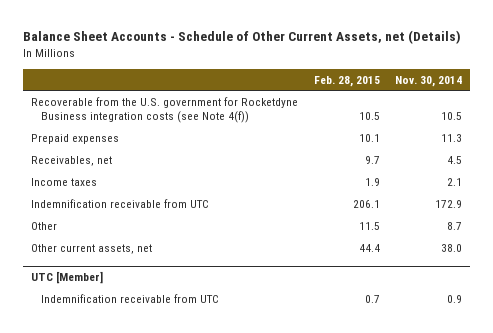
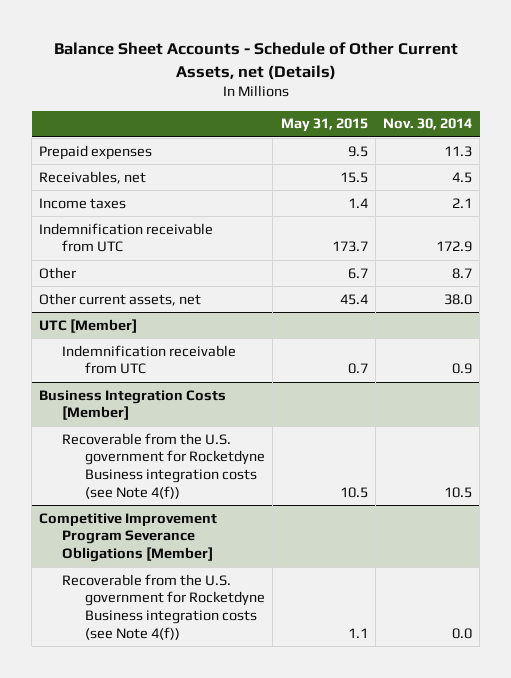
[313,75,380,87] Feb. 28, 2015 -> none
none -> [280,118,368,133] May 31, 2015
[30,96,298,124] Recoverable from the U.S. government for Rocketdyne Business integration costs (see Note 4(f)) -> none
none -> [39,389,227,421] Business Integration Costs [Member]
none -> [62,432,266,499] Recoverable from the U.S. government for Rocketdyne Business integration costs (see Note 4(f))
none -> [39,512,218,563] Competitive Improvement Program Severance Obligations [Member]
none -> [62,573,266,640] Recoverable from the U.S. government for Rocketdyne Business integration costs (see Note 4(f))

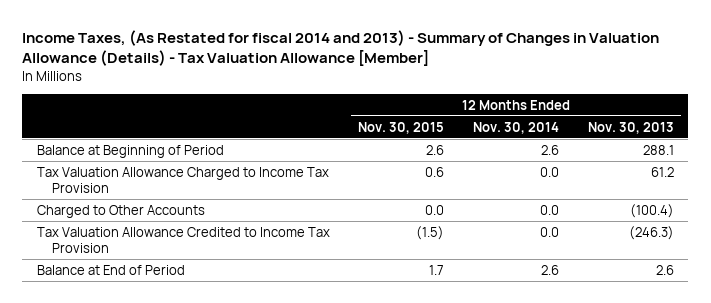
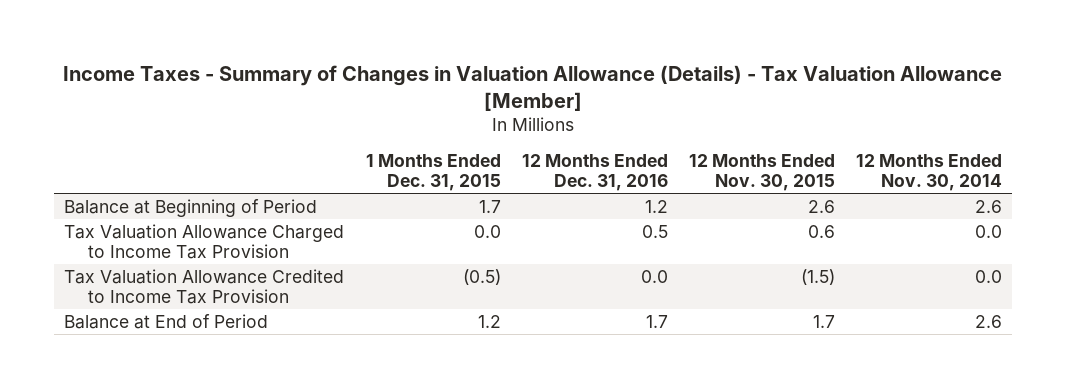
[22,29,660,67] Income Taxes, (As Restated for fiscal 2014 and 2013) - Summary of Changes in Valuation Allowance (Details) - Tax Valuation Allowance [Member] -> [63,64,1003,111] Income Taxes - Summary of Changes in Valuation Allowance (Details) - Tax Valuation Allowance [Member]
[587,121,674,134] Nov. 30, 2013 -> none
none -> [365,153,501,192] 1 Months Ended Dec. 31, 2015
none -> [521,153,668,192] 12 Months Ended Dec. 31, 2016
[36,204,205,218] Charged to Other Accounts -> none

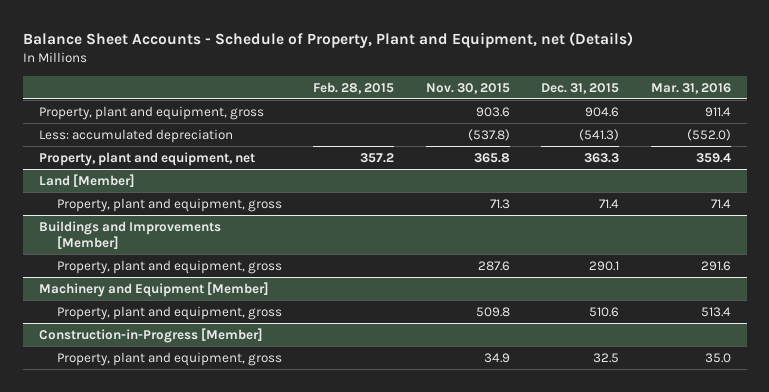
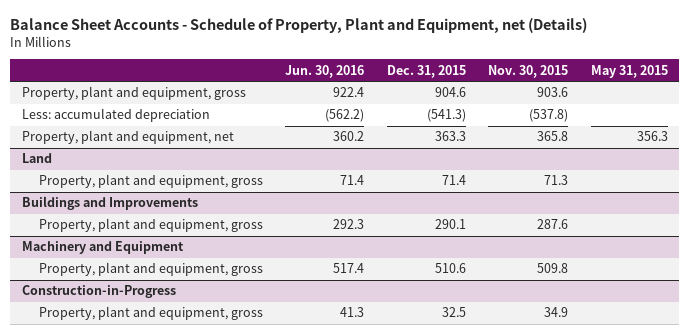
[313,81,395,94] Feb. 28, 2015 -> none
[650,82,731,94] Mar. 31, 2016 -> none
none -> [285,64,365,78] Jun. 30, 2016
none -> [591,64,669,78] May 31, 2015
[38,173,135,187] Land [Member] -> [21,153,52,164] Land
[38,220,221,250] Buildings and Improvements [Member] -> [21,196,198,211] Buildings and Improvements
[38,281,269,297] Machinery and Equipment [Member] -> [21,241,184,255] Machinery and Equipment
[38,327,263,343] Construction-in-Progress [Member] -> [21,285,176,299] Construction-in-Progress

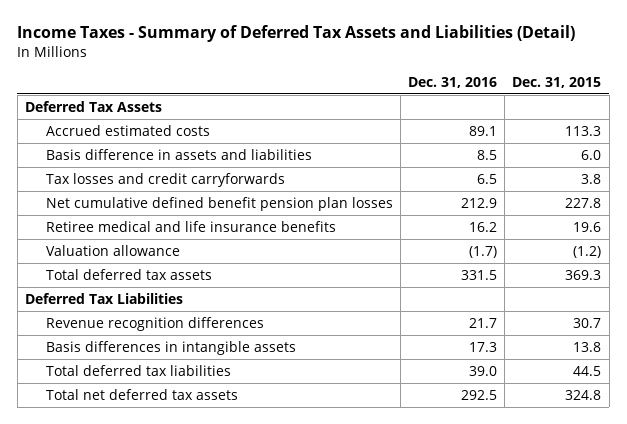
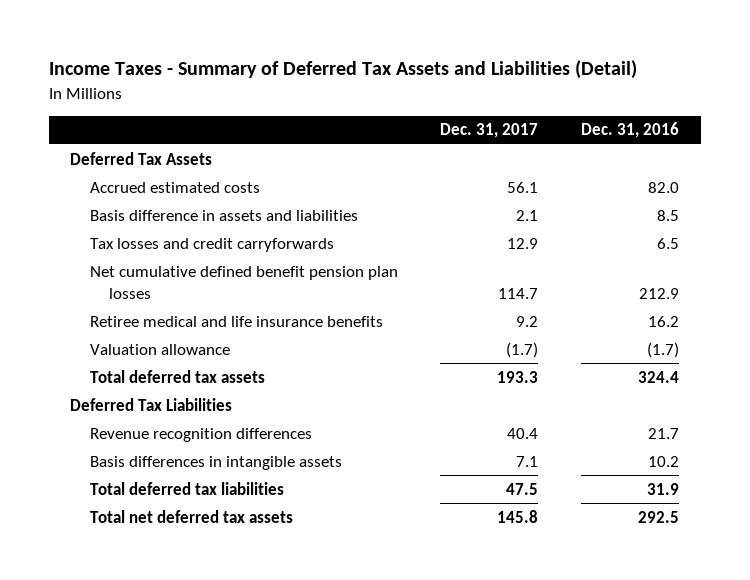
[512,76,602,88] Dec. 31, 2015 -> none
none -> [440,123,539,139] Dec. 31, 2017
[468,125,497,136] 89.1 -> [648,181,680,193] 82.0
[460,269,497,280] 331.5 -> [638,370,680,383] 324.4
[468,341,497,352] 17.3 -> [648,455,680,467] 10.2
[468,365,497,376] 39.0 -> [647,482,680,495] 31.9

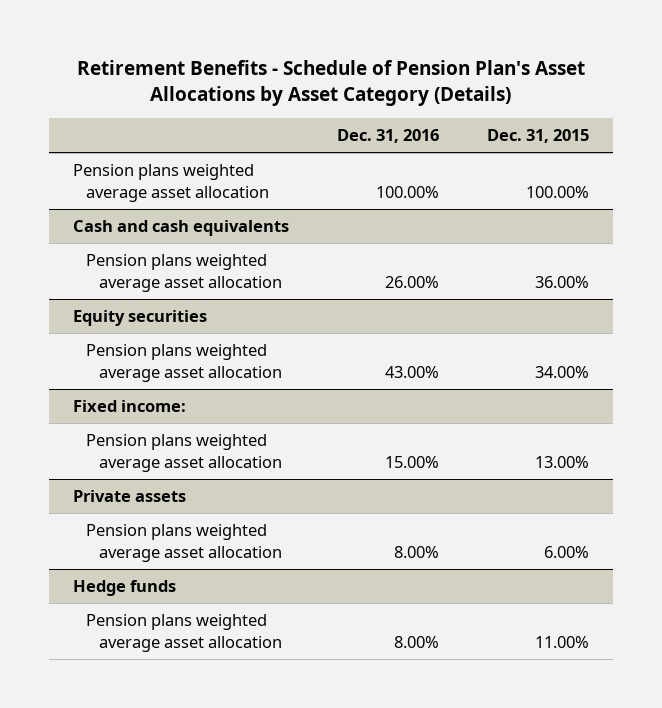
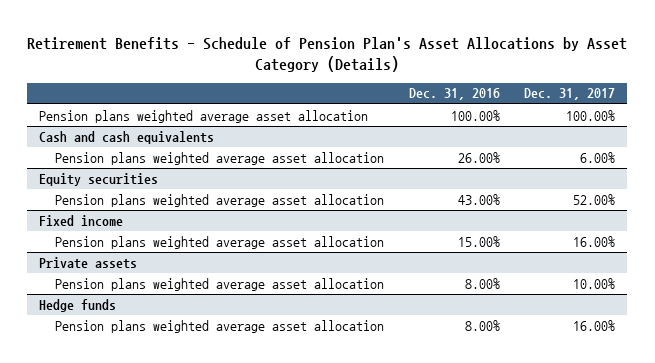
[486,128,589,143] Dec. 31, 2015 -> none
none -> [524,88,616,101] Dec. 31, 2017
[72,400,186,413] Fixed income: -> [39,214,124,226] Fixed income

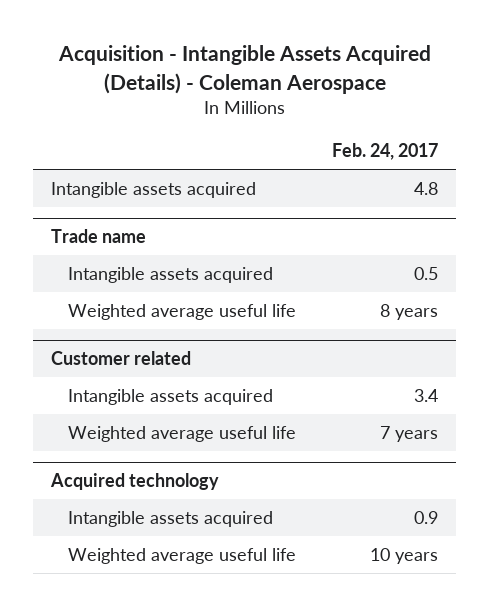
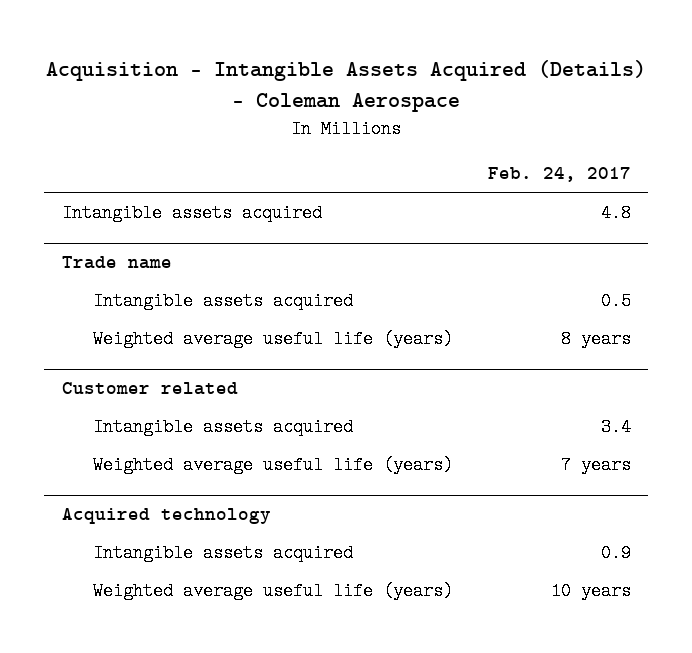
[67,303,296,320] Weighted average useful life -> [93,329,454,348] Weighted average useful life (years)
[67,425,296,442] Weighted average useful life -> [93,455,454,474] Weighted average useful life (years)
[67,547,296,564] Weighted average useful life -> [93,581,454,600] Weighted average useful life (years)

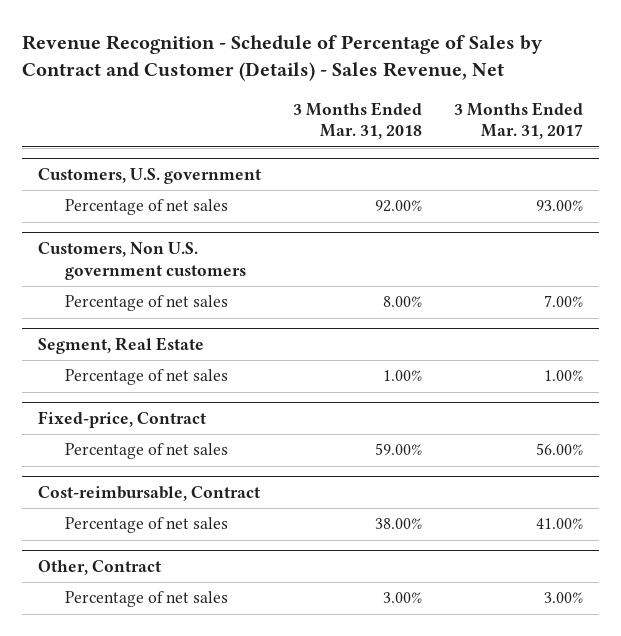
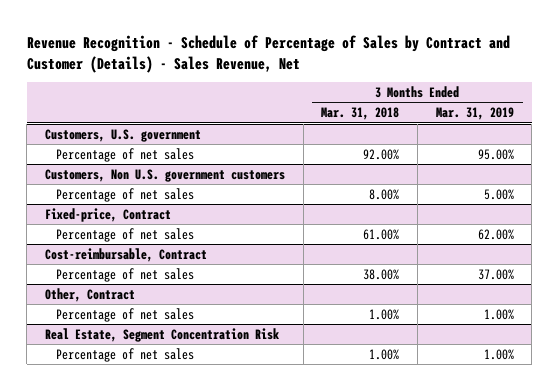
[454,101,584,140] 3 Months Ended Mar. 31, 2017 -> none
none -> [435,107,514,121] Mar. 31, 2019
[38,337,205,355] Segment, Real Estate -> none
[65,369,229,386] Percentage of net sales -> none
[375,443,423,456] 59.00% -> [363,228,400,240] 61.00%
[383,592,423,604] 3.00% -> [369,308,400,320] 1.00%
none -> [44,327,279,342] Real Estate, Segment Concentration Risk
none -> [56,347,195,362] Percentage of net sales

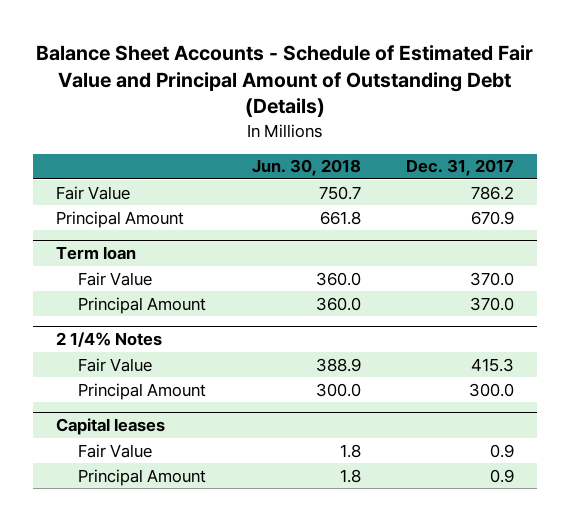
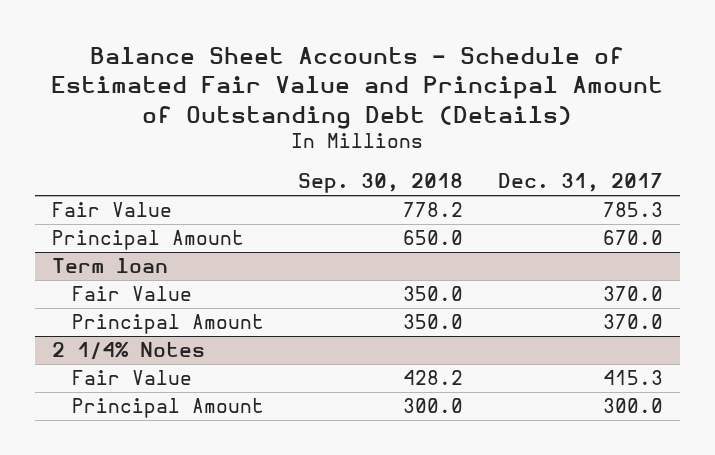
[251,159,361,177] Jun. 30, 2018 -> none
none -> [298,173,464,194] Sep. 30, 2018
[471,185,515,200] 786.2 -> [602,202,663,218] 785.3
[471,210,515,225] 670.9 -> [602,230,663,246] 670.0
[55,418,165,436] Capital leases -> none
[78,443,153,458] Fair Value -> none
[78,468,207,486] Principal Amount -> none

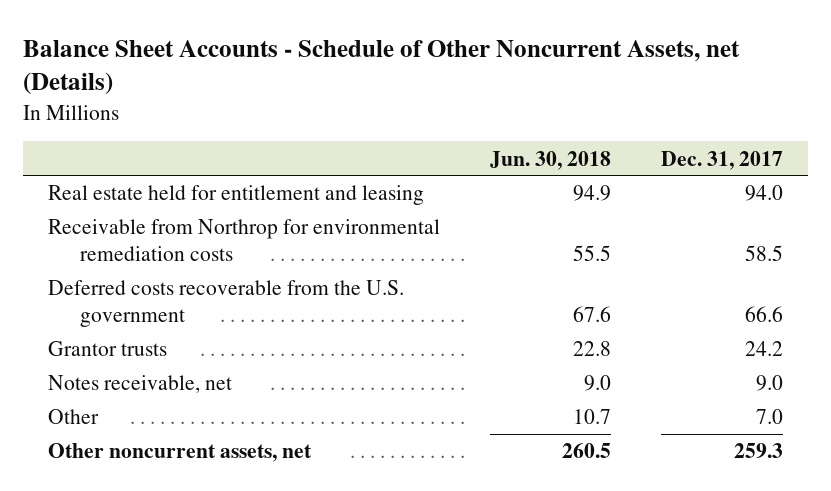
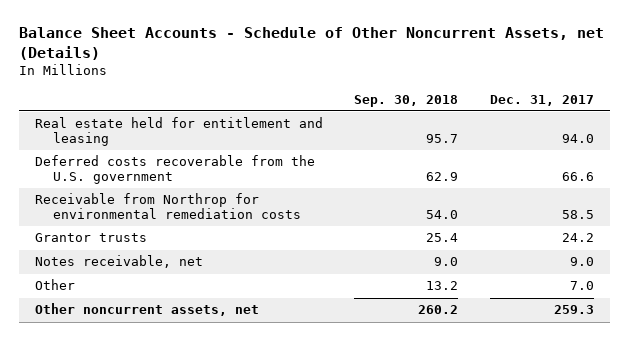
[490,150,612,170] Jun. 30, 2018 -> none
none -> [354,94,459,107] Sep. 30, 2018
[48,219,441,261] Receivable from Northrop for environmental remediation costs -> [34,193,301,219] Receivable from Northrop for environmental remediation costs

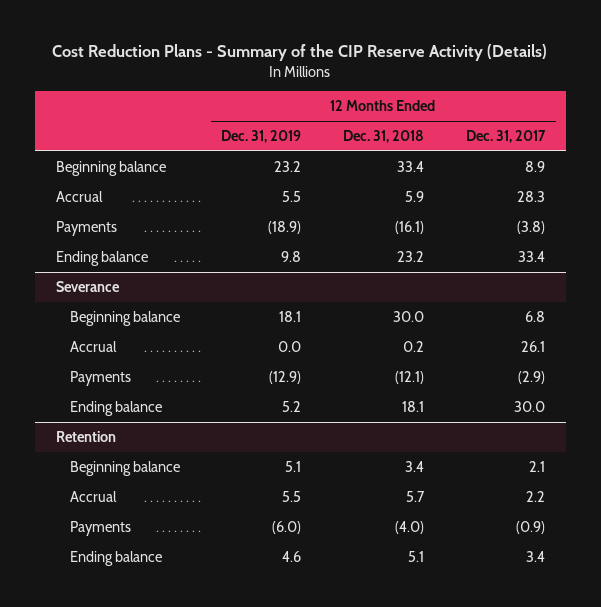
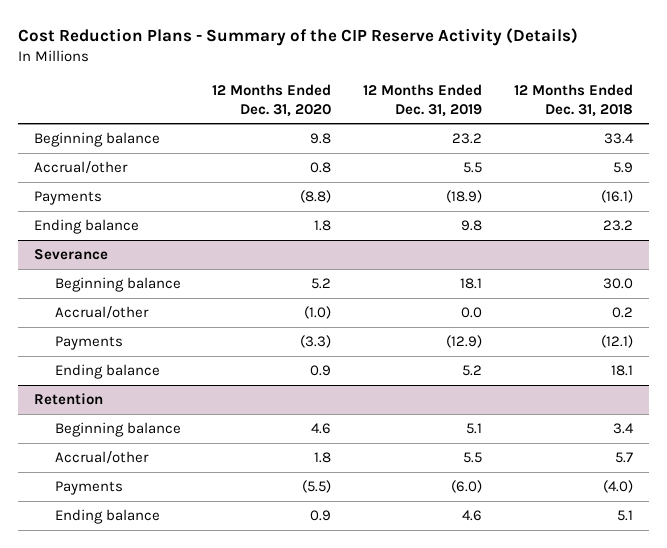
[466,130,547,144] Dec. 31, 2017 -> none
none -> [212,83,332,117] 12 Months Ended Dec. 31, 2020
[55,190,103,202] Accrual -> [34,160,129,174] Accrual/other
[69,340,117,352] Accrual -> [54,305,149,319] Accrual/other
[69,490,117,502] Accrual -> [54,450,149,464] Accrual/other

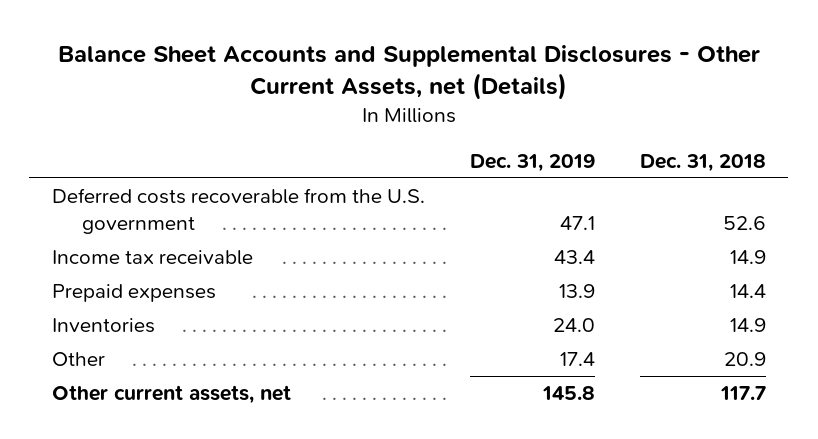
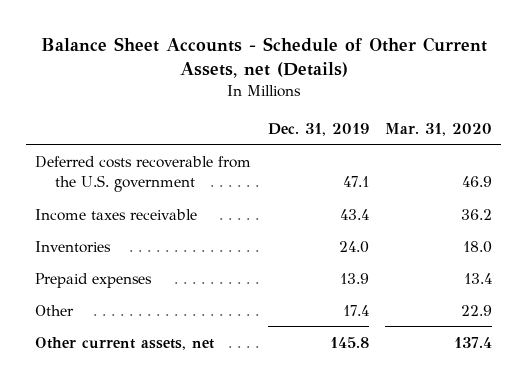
[57,44,760,101] Balance Sheet Accounts and Supplemental Disclosures - Other Current Assets, net (Details) -> [40,36,487,79] Balance Sheet Accounts - Schedule of Other Current Assets, net (Details)
[639,153,766,172] Dec. 31, 2018 -> none
none -> [385,122,493,136] Mar. 31, 2020
[51,250,253,266] Income tax receivable -> [34,208,197,221] Income taxes receivable
[51,284,216,303] Prepaid expenses -> [34,272,152,288] Prepaid expenses

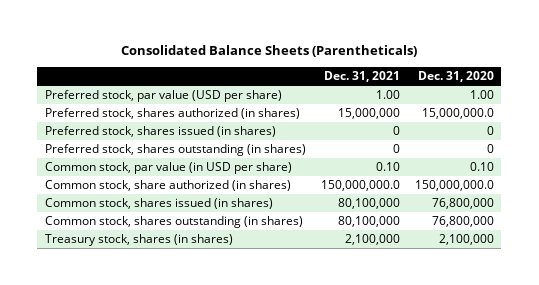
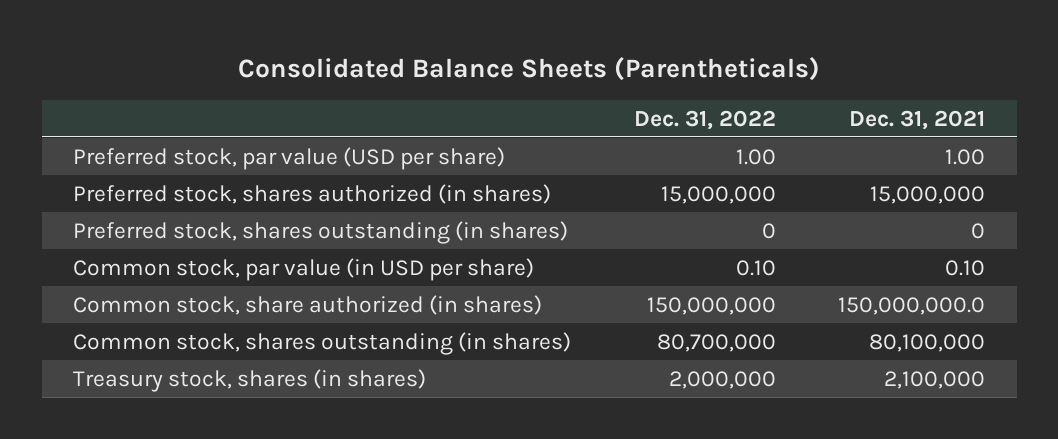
[417,70,494,82] Dec. 31, 2020 -> none
none -> [633,109,776,130] Dec. 31, 2022
[44,126,276,138] Preferred stock, shares issued (in shares) -> none
[44,198,273,210] Common stock, shares issued (in shares) -> none

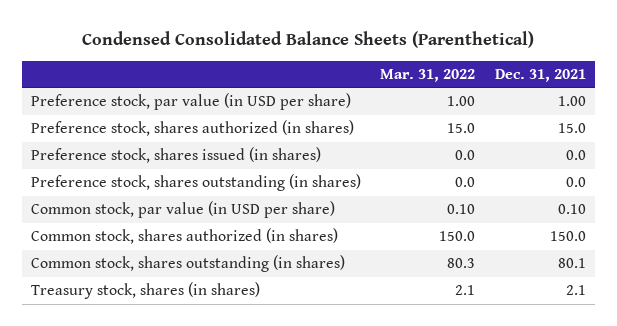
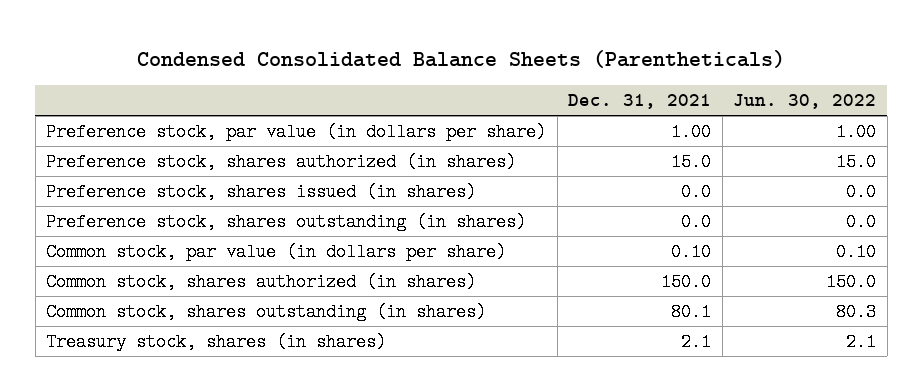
[82,31,535,49] Condensed Consolidated Balance Sheets (Parenthetical) -> [137,49,786,68] Condensed Consolidated Balance Sheets (Parentheticals)
[380,68,476,82] Mar. 31, 2022 -> none
none -> [733,94,877,110] Jun. 30, 2022
[31,93,352,111] Preference stock, par value (in USD per share) -> [46,122,547,141] Preference stock, par value (in dollars per share)
[31,201,336,219] Common stock, par value (in USD per share) -> [46,242,507,261] Common stock, par value (in dollars per share)

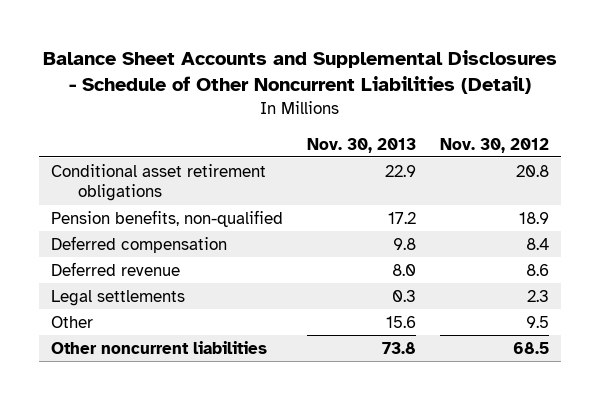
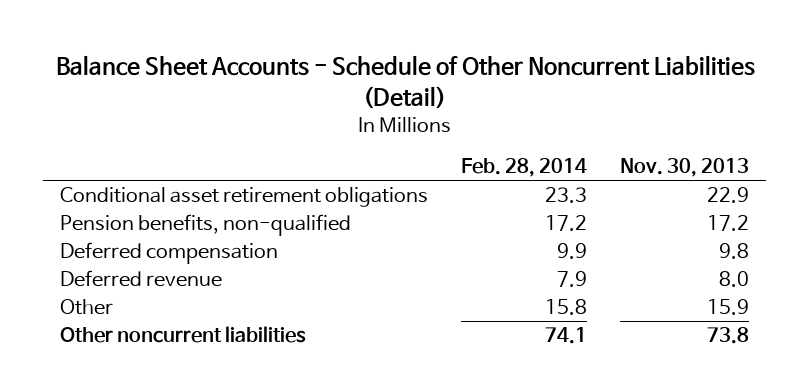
[42,49,557,95] Balance Sheet Accounts and Supplemental Disclosures - Schedule of Other Noncurrent Liabilities (Detail) -> [55,55,755,110] Balance Sheet Accounts - Schedule of Other Noncurrent Liabilities (Detail)
[439,137,549,153] Nov. 30, 2012 -> none
none -> [461,158,588,178] Feb. 28, 2014
[50,289,185,306] Legal settlements -> none
[385,315,416,328] 15.6 -> [707,299,750,316] 15.9

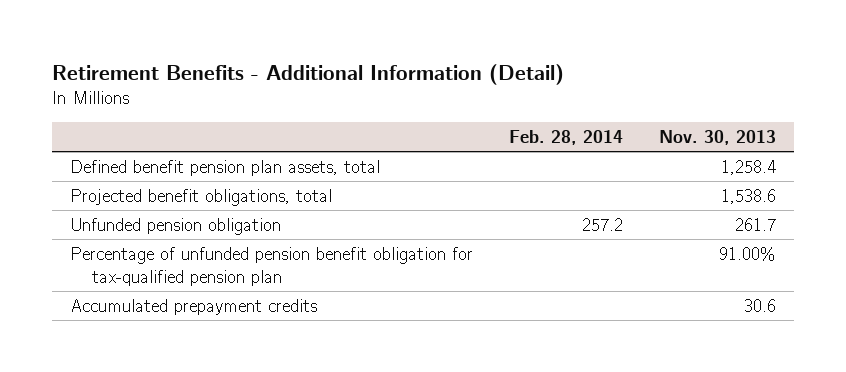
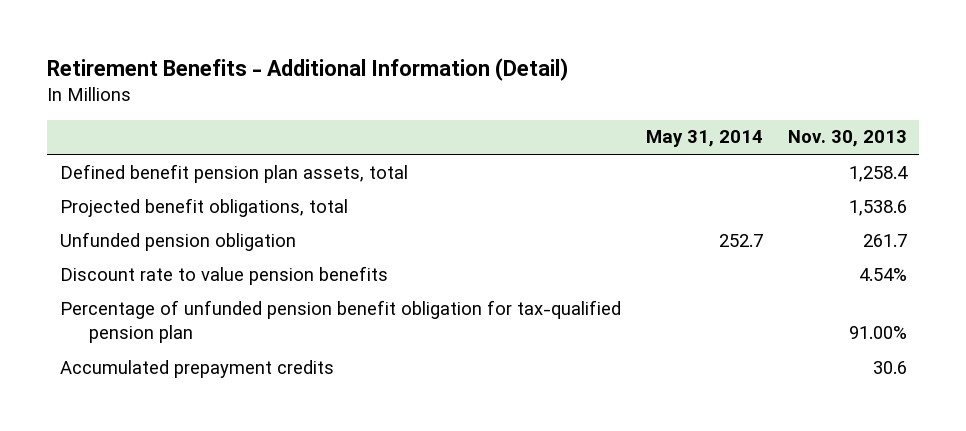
[509,129,624,145] Feb. 28, 2014 -> none
none -> [645,130,763,148] May 31, 2014
none -> [59,265,388,285] Discount rate to value pension benefits

